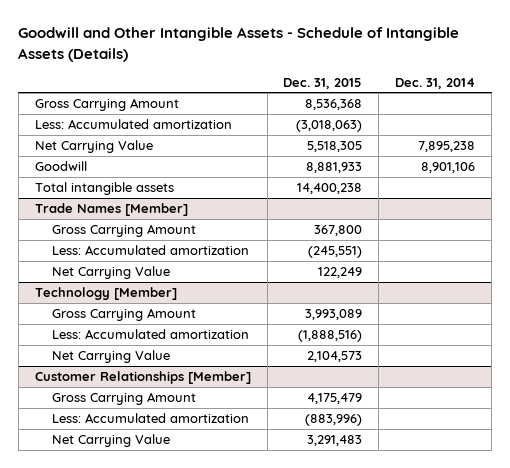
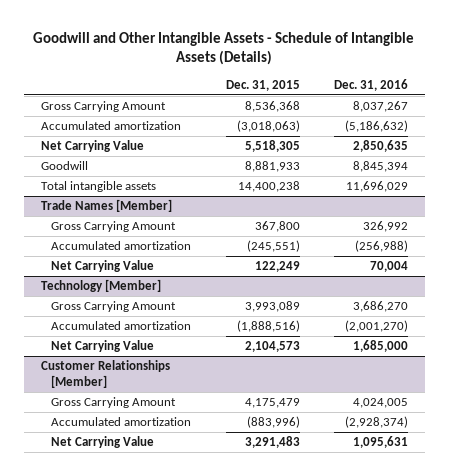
[395,77,476,89] Dec. 31, 2014 -> none
none -> [334,78,409,91] Dec. 31, 2016
[34,119,232,130] Less: Accumulated amortization -> [40,121,181,131] Accumulated amortization
[51,245,249,256] Less: Accumulated amortization -> [51,241,192,251] Accumulated amortization
[51,329,249,340] Less: Accumulated amortization -> [51,321,192,331] Accumulated amortization
[51,413,249,424] Less: Accumulated amortization -> [51,417,192,427] Accumulated amortization

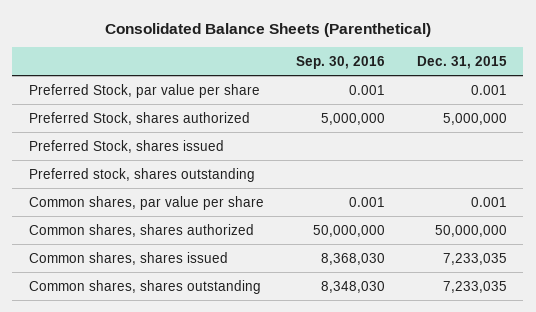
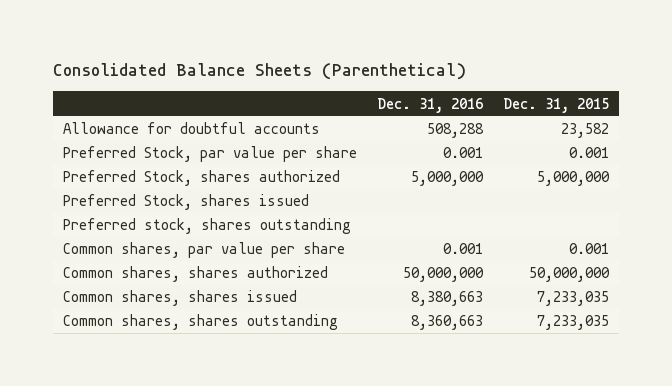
[295,55,385,69] Sep. 30, 2016 -> none
none -> [376,97,483,113] Dec. 31, 2016
none -> [62,122,320,135] Allowance for doubtful accounts

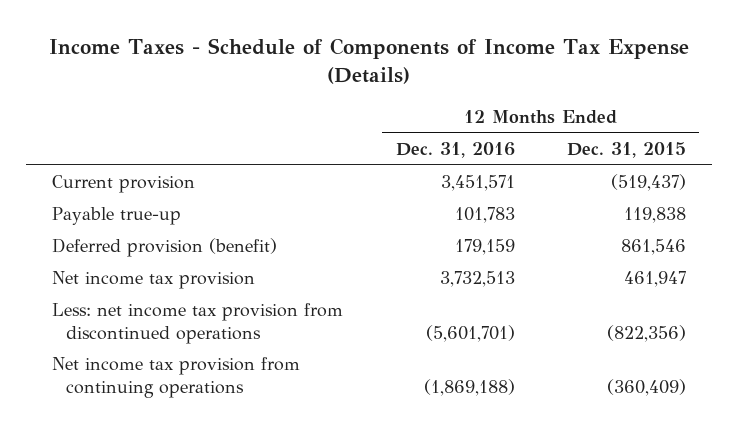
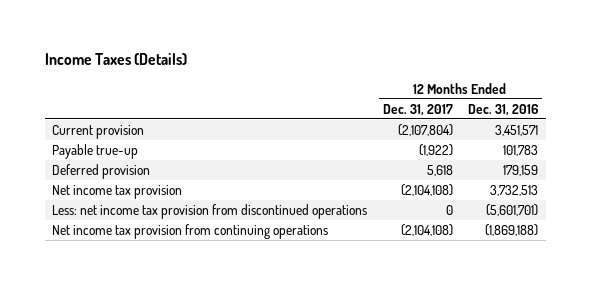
[49,37,690,85] Income Taxes - Schedule of Components of Income Tax Expense (Details) -> [44,53,187,66] Income Taxes (Details)
[567,141,687,158] Dec. 31, 2015 -> none
none -> [382,103,453,116] Dec. 31, 2017
[52,238,278,258] Deferred provision (benefit) -> [52,163,151,179] Deferred provision

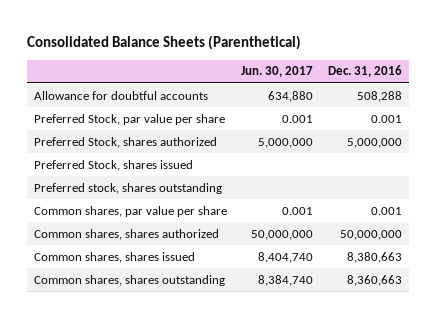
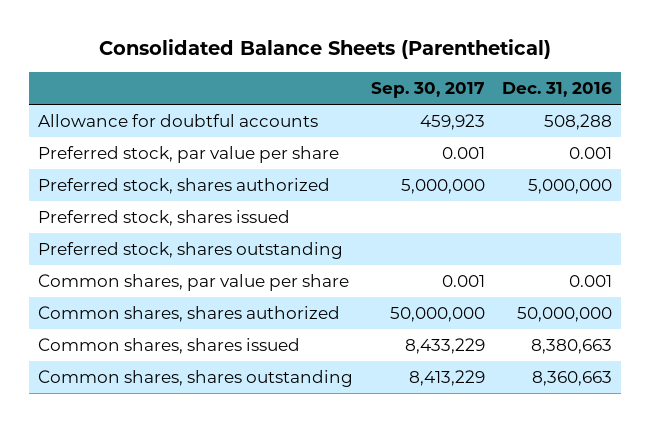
[241,66,314,78] Jun. 30, 2017 -> none
none -> [370,82,485,99] Sep. 30, 2017
[34,113,226,125] Preferred Stock, par value per share -> [37,146,339,164] Preferred stock, par value per share
[34,136,218,148] Preferred Stock, shares authorized -> [37,178,330,195] Preferred stock, shares authorized
[34,159,194,171] Preferred Stock, shares issued -> [37,210,290,227] Preferred stock, shares issued

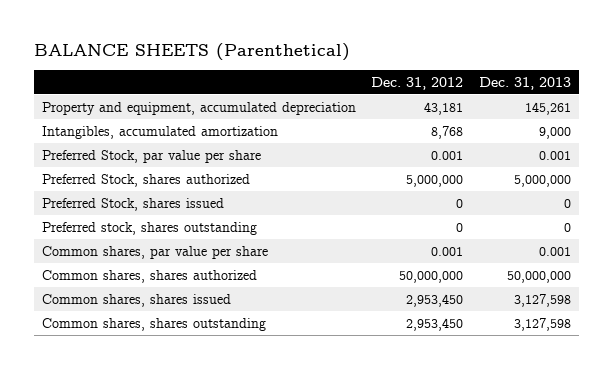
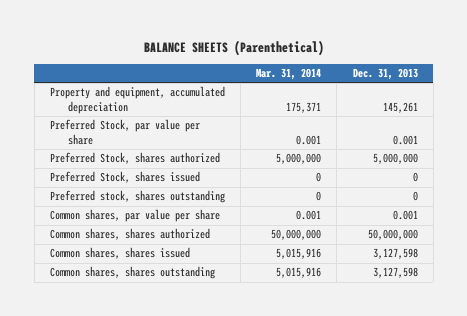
[371,76,464,90] Dec. 31, 2012 -> none
none -> [256,68,322,81] Mar. 31, 2014
[41,125,278,139] Intangibles, accumulated amortization -> none

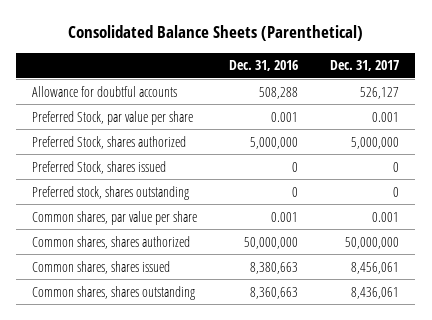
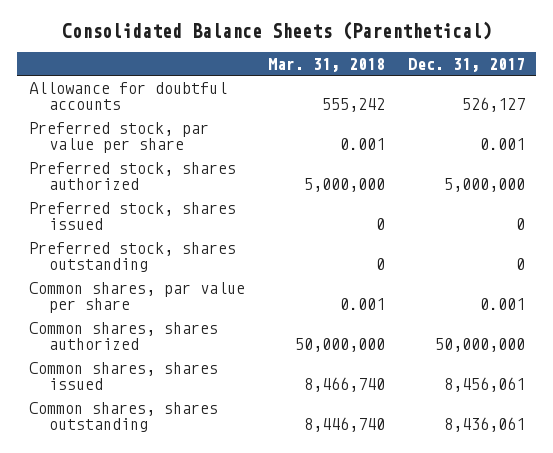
[229,60,299,72] Dec. 31, 2016 -> none
none -> [267,57,385,72] Mar. 31, 2018
[32,110,194,125] Preferred Stock, par value per share -> [28,121,209,154] Preferred stock, par value per share
[32,135,187,149] Preferred Stock, shares authorized -> [28,161,236,191] Preferred stock, shares authorized
[32,160,167,174] Preferred Stock, shares issued -> [28,201,236,231] Preferred stock, shares issued

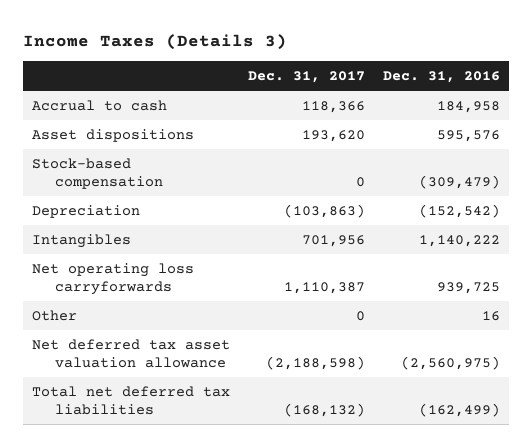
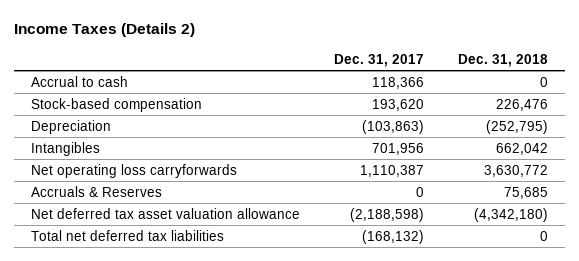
[22,34,287,51] Income Taxes (Details 3) -> [13,23,195,38] Income Taxes (Details 2)
[382,70,500,83] Dec. 31, 2016 -> none
none -> [458,53,549,67] Dec. 31, 2018
[31,128,194,142] Asset dispositions -> none
[355,177,365,188] 0 -> [371,98,424,111] 193,620
[31,309,77,321] Other -> [30,185,162,197] Accruals & Reserves

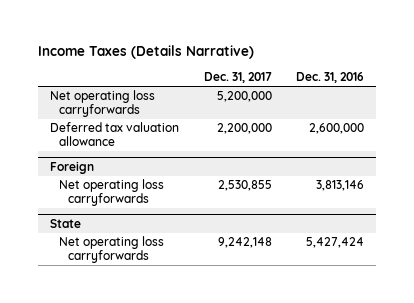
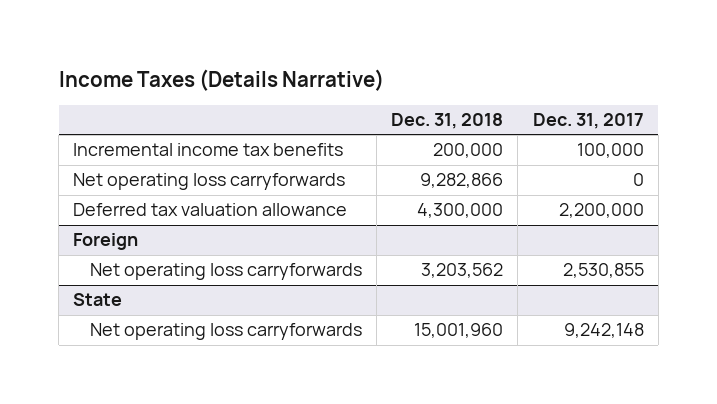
[296,72,365,84] Dec. 31, 2016 -> none
none -> [391,113,504,130] Dec. 31, 2018
none -> [73,143,344,157] Incremental income tax benefits
[216,91,272,103] 5,200,000 -> [632,173,644,187] 0

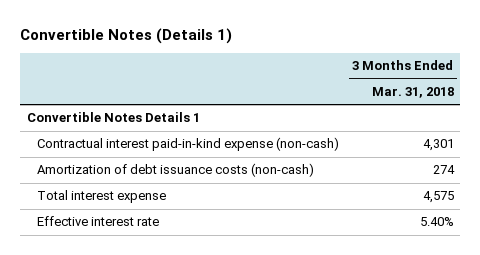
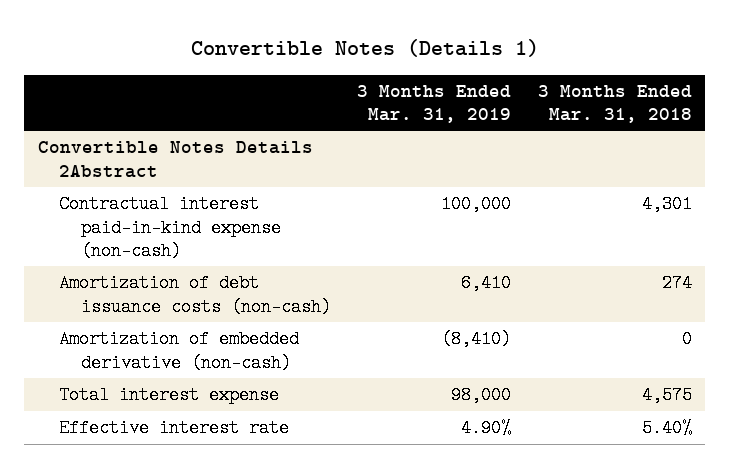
none -> [357,84,512,124] 3 Months Ended Mar. 31, 2019
[26,112,200,123] Convertible Notes Details 1 -> [37,141,313,178] Convertible Notes Details 2Abstract
none -> [59,330,300,372] Amortization of embedded derivative (non-cash)

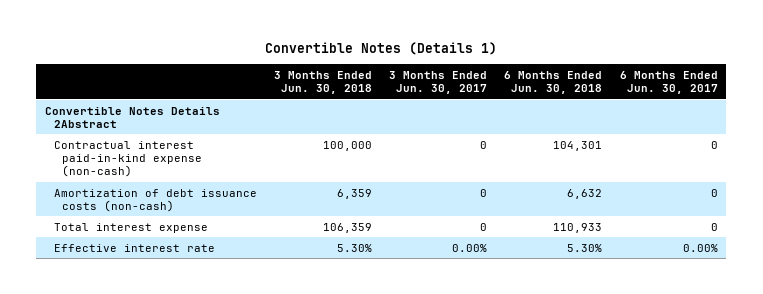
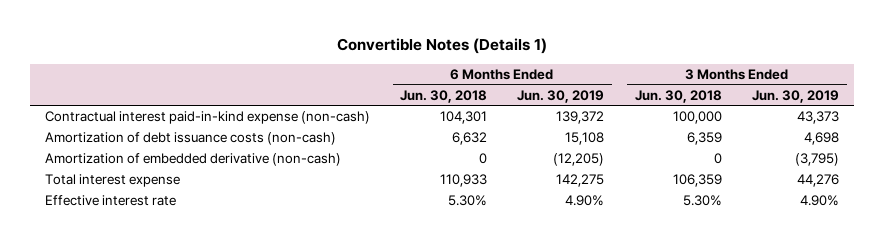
[389,70,488,95] 3 Months Ended Jun. 30, 2017 -> none
[619,70,718,95] 6 Months Ended Jun. 30, 2017 -> none
none -> [517,89,605,103] Jun. 30, 2019
none -> [752,89,840,103] Jun. 30, 2019
[44,106,220,128] Convertible Notes Details 2Abstract -> none
none -> [44,153,341,167] Amortization of embedded derivative (non-cash)

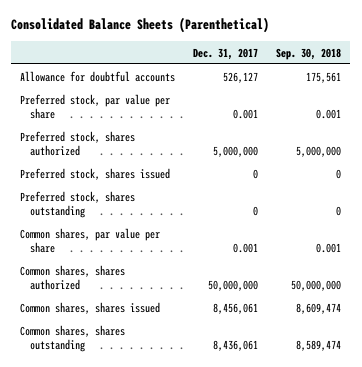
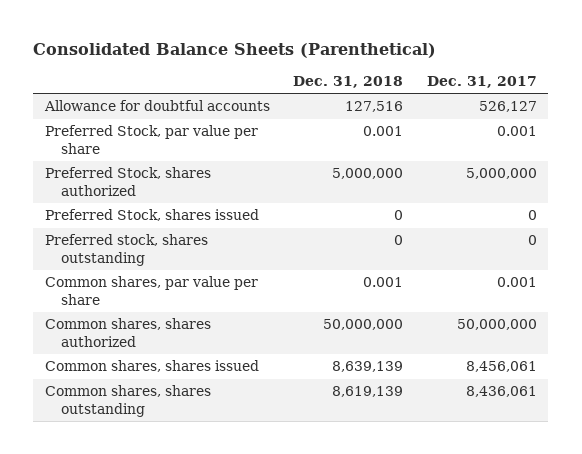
[276,47,342,60] Sep. 30, 2018 -> none
none -> [293,76,404,89] Dec. 31, 2018
[20,93,171,120] Preferred stock, par value per share -> [44,125,258,155] Preferred Stock, par value per share
[20,130,136,157] Preferred stock, shares authorized -> [44,167,211,197] Preferred Stock, shares authorized
[20,167,171,180] Preferred stock, shares issued -> [44,209,259,222] Preferred Stock, shares issued

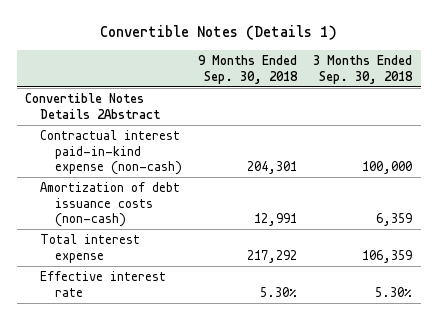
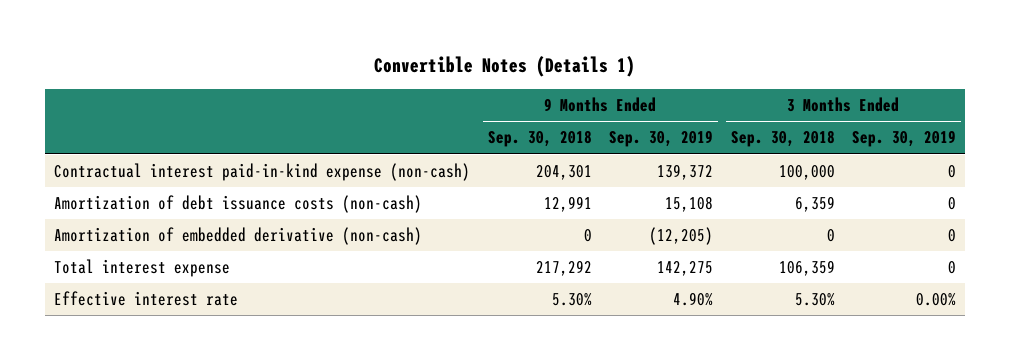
none -> [609,130,714,148] Sep. 30, 2019
none -> [852,130,957,148] Sep. 30, 2019
[25,92,160,119] Convertible Notes Details 2Abstract -> none
none -> [54,227,423,246] Amortization of embedded derivative (non-cash)

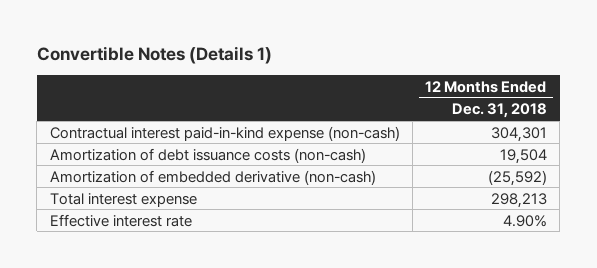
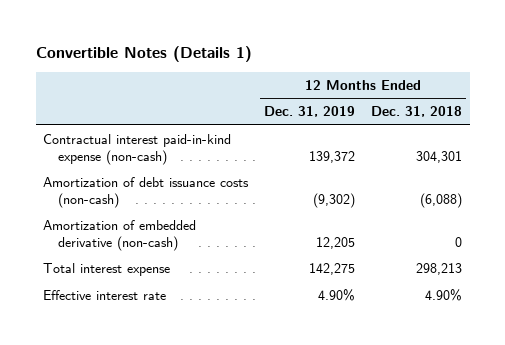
none -> [264,106,356,118] Dec. 31, 2019
[499,148,547,164] 19,504 -> [419,192,462,208] (6,088)
[487,169,547,186] (25,592) -> [454,236,462,247] 0

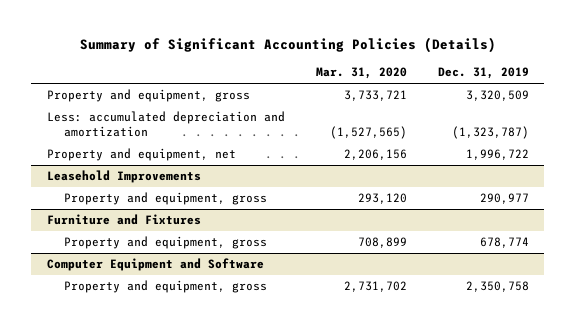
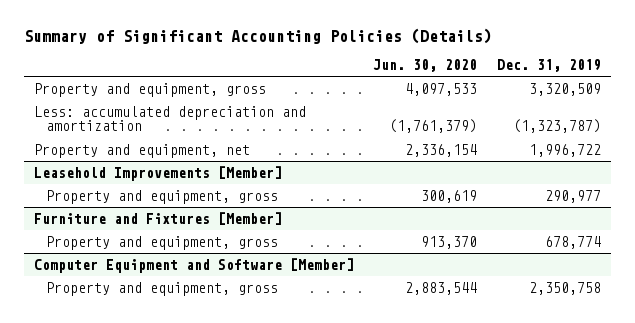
[315,67,407,80] Mar. 31, 2020 -> none
none -> [373,58,478,72] Jun. 30, 2020
[46,170,201,184] Leasehold Improvements -> [33,165,282,181] Leasehold Improvements [Member]
[46,214,201,226] Furniture and Fixtures -> [33,211,282,225] Furniture and Fixtures [Member]
[46,258,264,272] Computer Equipment and Software -> [33,257,354,273] Computer Equipment and Software [Member]

